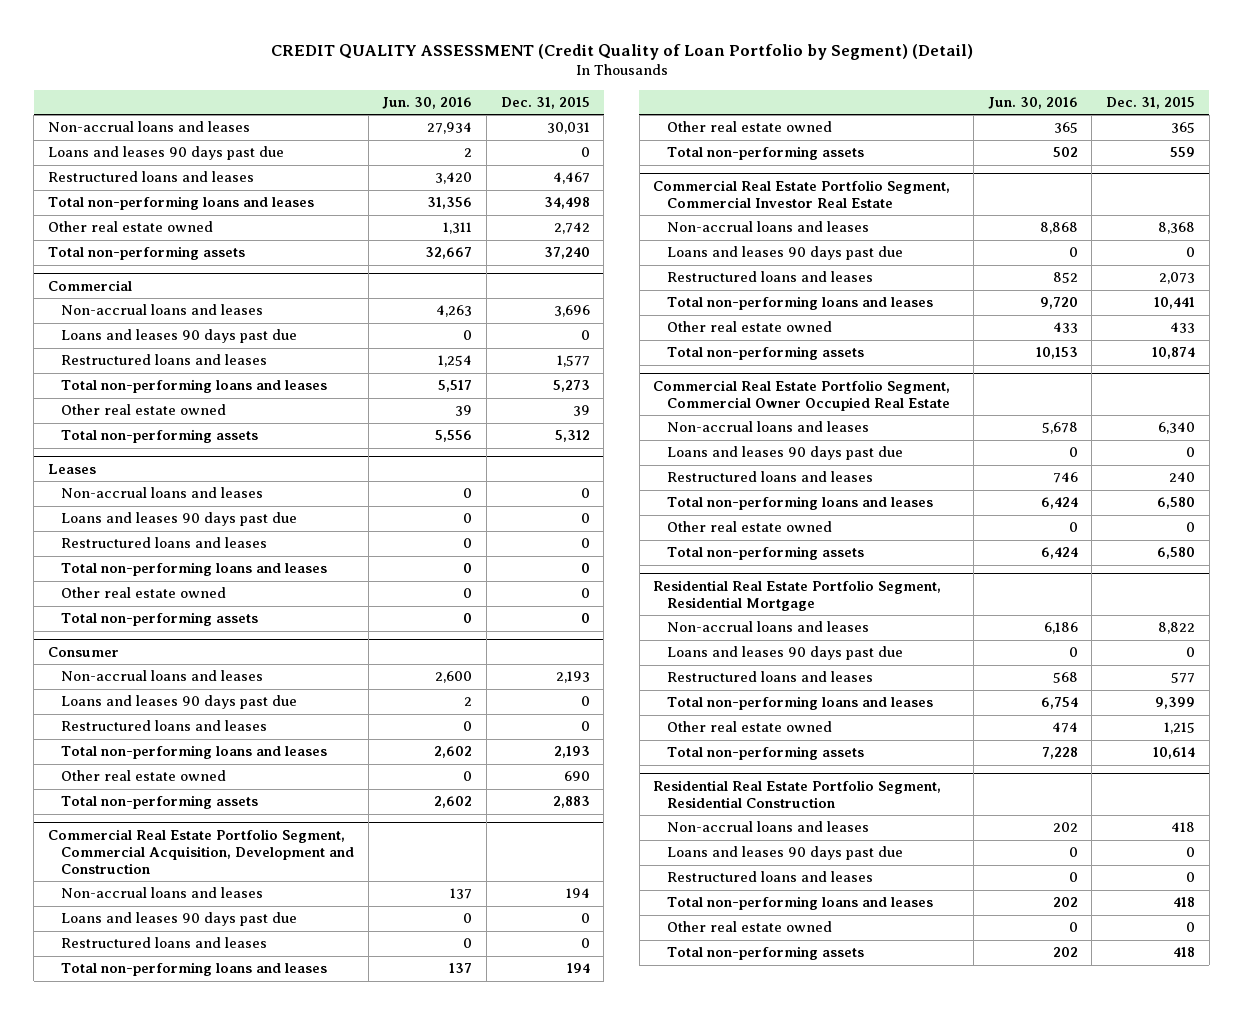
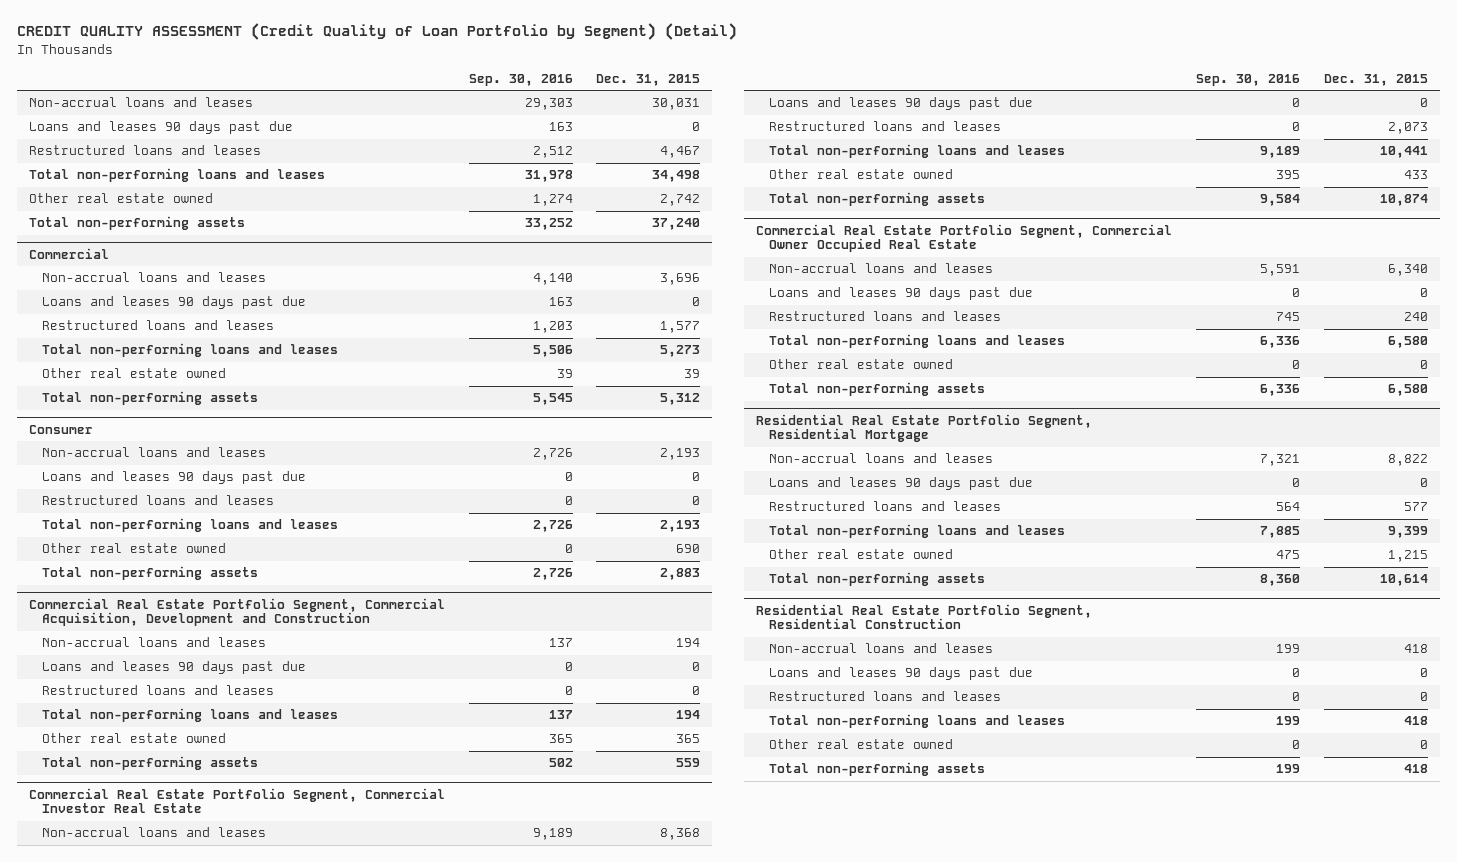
[382,96,473,109] Jun. 30, 2016 -> none
none -> [468,73,573,86] Sep. 30, 2016
[47,463,96,474] Leases -> none
[61,487,264,499] Non-accrual loans and leases -> none
[61,512,298,527] Loans and leases 90 days past due -> none
[61,537,268,549] Restructured loans and leases -> none
[61,562,328,577] Total non-performing loans and leases -> none
[61,587,227,599] Other real estate owned -> none
[61,612,259,627] Total non-performing assets -> none

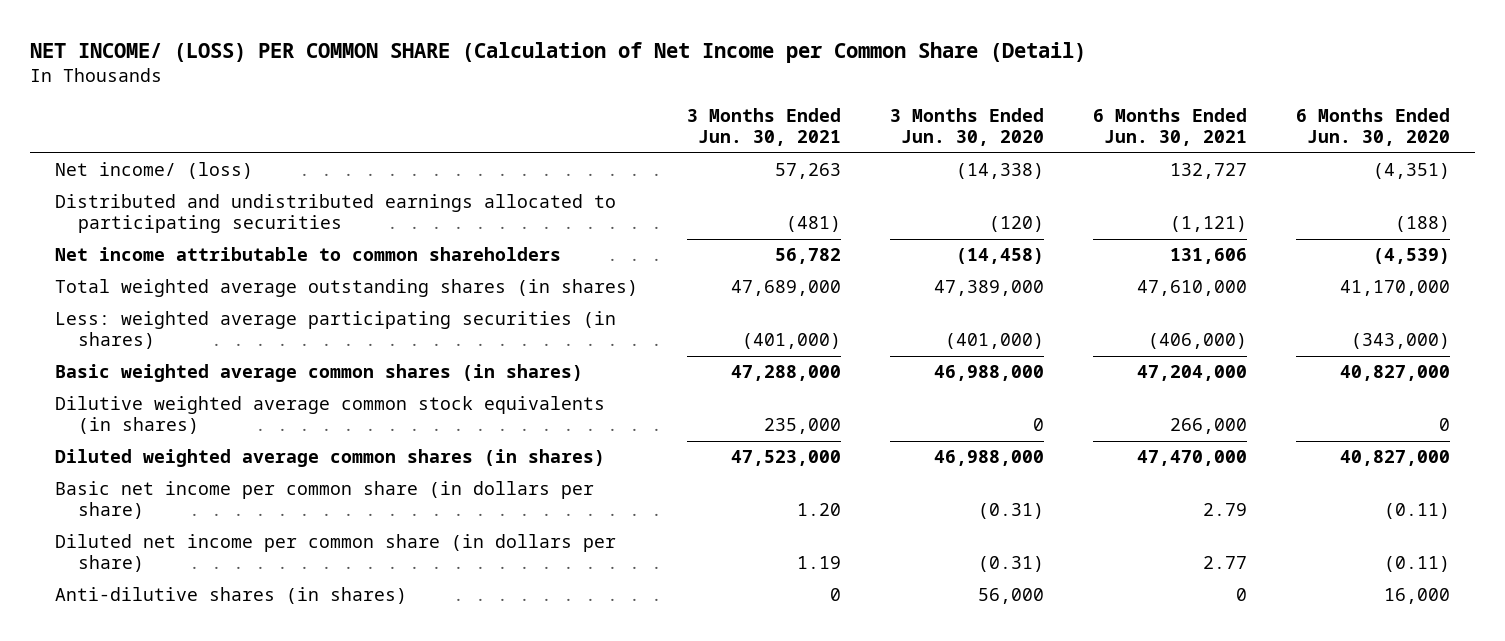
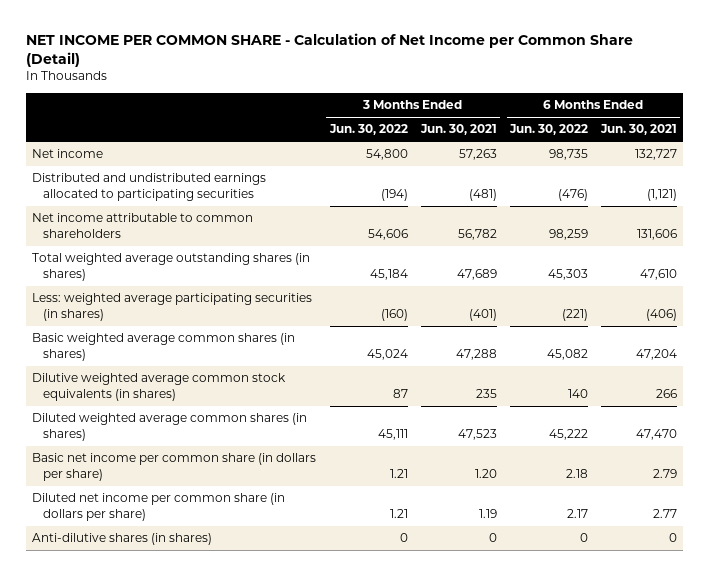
[30,41,1087,63] NET INCOME/ (LOSS) PER COMMON SHARE (Calculation of Net Income per Common Share (Detail) -> [25,32,633,67] NET INCOME PER COMMON SHARE - Calculation of Net Income per Common Share (Detail)
[890,108,1045,147] 3 Months Ended Jun. 30, 2020 -> none
[1296,108,1451,147] 6 Months Ended Jun. 30, 2020 -> none
none -> [328,124,408,136] Jun. 30, 2022
none -> [508,124,588,136] Jun. 30, 2022
[54,162,253,180] Net income/ (loss) -> [32,149,104,159] Net income
[730,280,841,297] 47,689,000 -> [456,269,497,281] 47,689
[1137,280,1248,297] 47,610,000 -> [639,269,677,281] 47,610
[741,333,841,350] (401,000) -> [468,309,497,322] (401)
[1148,333,1248,350] (406,000) -> [645,309,677,322] (406)
[730,365,841,382] 47,288,000 -> [455,349,497,361] 47,288
[1137,365,1248,382] 47,204,000 -> [635,349,677,361] 47,204
[763,418,841,435] 235,000 -> [475,389,497,399] 235
[1170,418,1248,435] 266,000 -> [655,389,677,399] 266
[730,450,841,467] 47,523,000 -> [457,429,497,441] 47,523
[1137,450,1248,467] 47,470,000 -> [635,429,677,441] 47,470

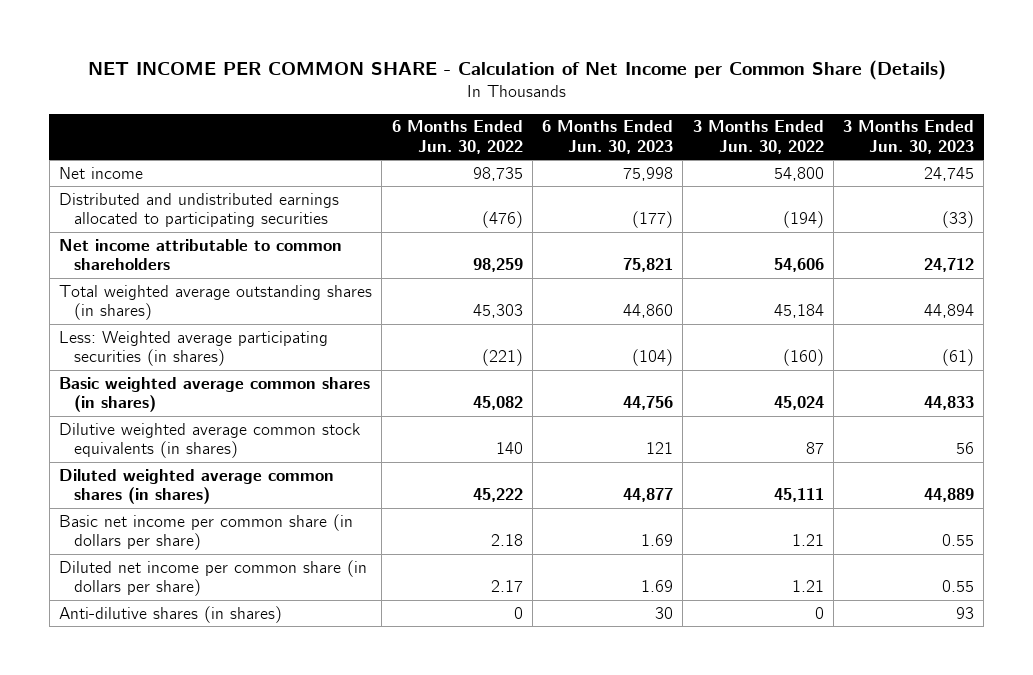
[25,32,633,67] NET INCOME PER COMMON SHARE - Calculation of Net Income per Common Share (Detail) -> [87,59,946,80] NET INCOME PER COMMON SHARE - Calculation of Net Income per Common Share (Details)
[419,124,497,136] Jun. 30, 2021 -> none
[599,124,677,136] Jun. 30, 2021 -> none
none -> [542,120,674,154] 6 Months Ended Jun. 30, 2023
none -> [843,120,975,154] 3 Months Ended Jun. 30, 2023
[32,293,313,322] Less: weighted average participating securities (in shares) -> [59,330,329,367] Less: Weighted average participating securities (in shares)

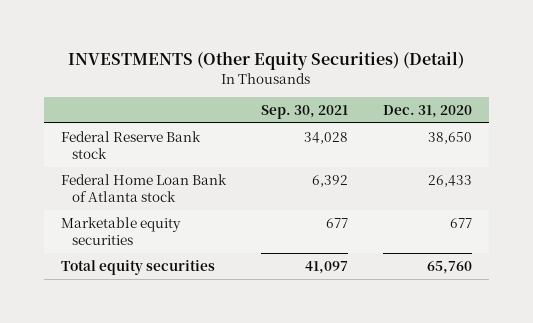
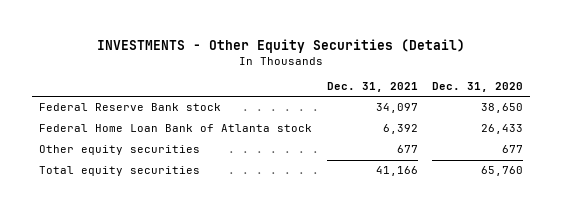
[68,50,465,70] INVESTMENTS (Other Equity Securities) (Detail) -> [97,38,466,53] INVESTMENTS - Other Equity Securities (Detail)
[260,105,348,120] Sep. 30, 2021 -> none
none -> [326,82,418,93] Dec. 31, 2021
[61,216,182,245] Marketable equity securities -> [39,145,201,156] Other equity securities

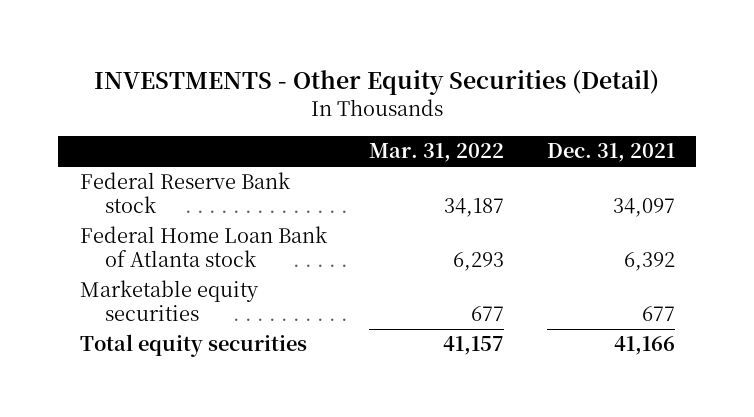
[431,82,523,93] Dec. 31, 2020 -> none
none -> [369,143,505,163] Mar. 31, 2022
[39,145,201,156] Other equity securities -> [79,280,259,322] Marketable equity securities

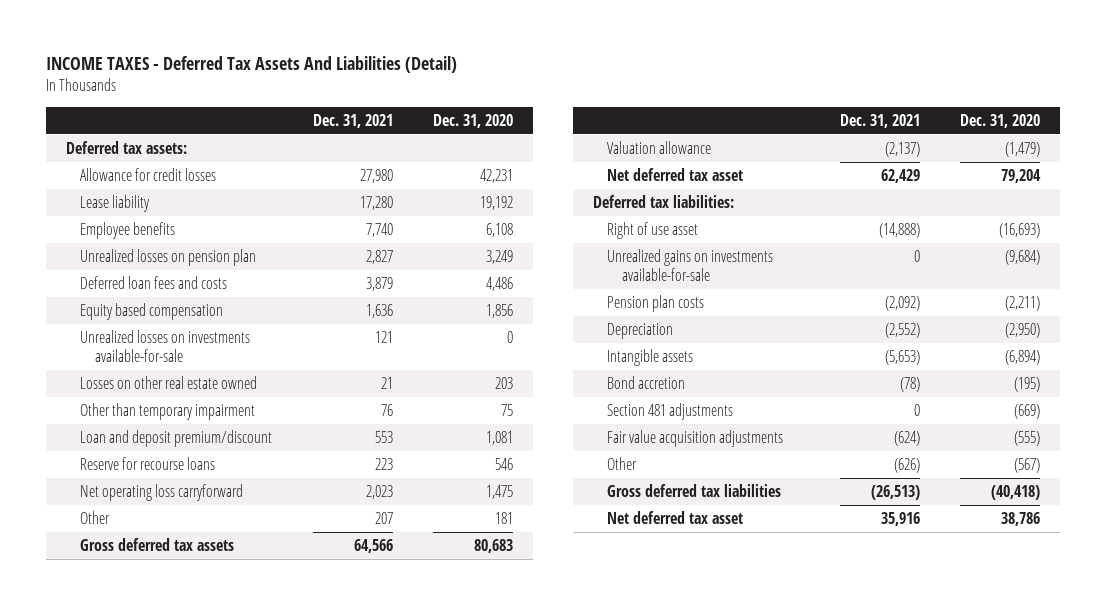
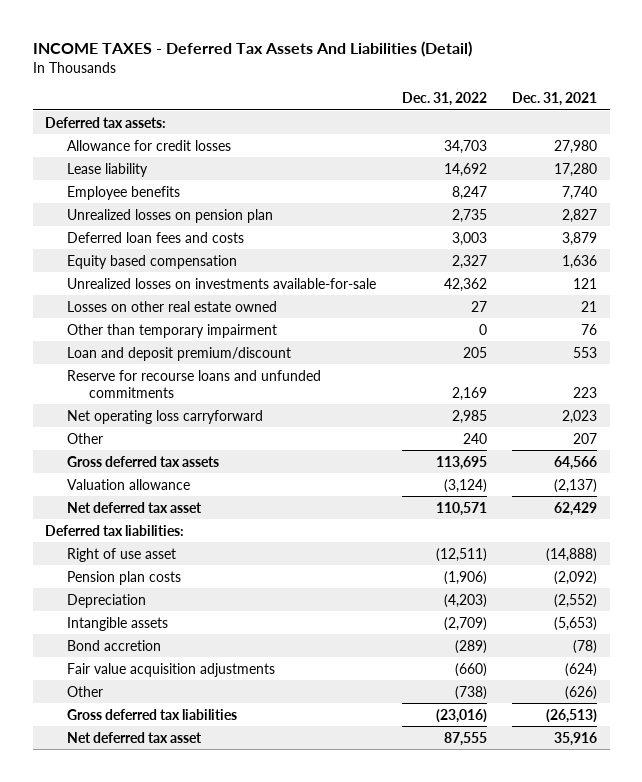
[433,113,514,128] Dec. 31, 2020 -> none
none -> [401,91,487,106] Dec. 31, 2022
[80,457,216,471] Reserve for recourse loans -> [67,369,322,398] Reserve for recourse loans and unfunded commitments
[607,249,774,282] Unrealized gains on investments available-for-sale -> none
[607,403,734,421] Section 481 adjustments -> none

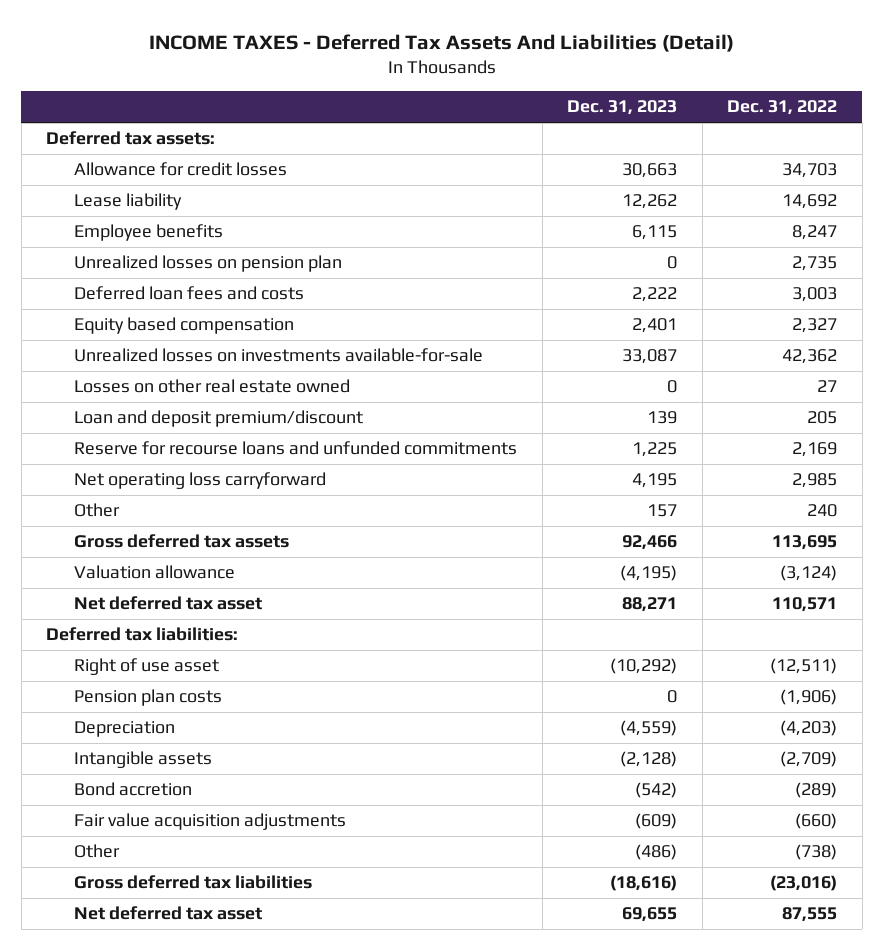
[511,91,597,106] Dec. 31, 2021 -> none
none -> [567,100,678,116] Dec. 31, 2023
[67,323,278,338] Other than temporary impairment -> none

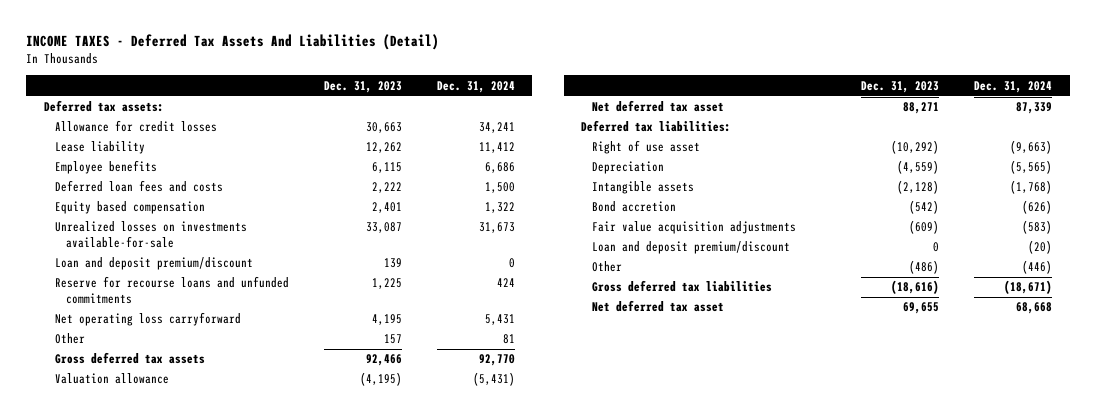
[727,100,838,116] Dec. 31, 2022 -> none
none -> [436,80,515,93] Dec. 31, 2024
[74,255,343,273] Unrealized losses on pension plan -> none
[74,379,351,394] Losses on other real estate owned -> none
[74,689,223,707] Pension plan costs -> none
none -> [592,241,791,255] Loan and deposit premium/discount

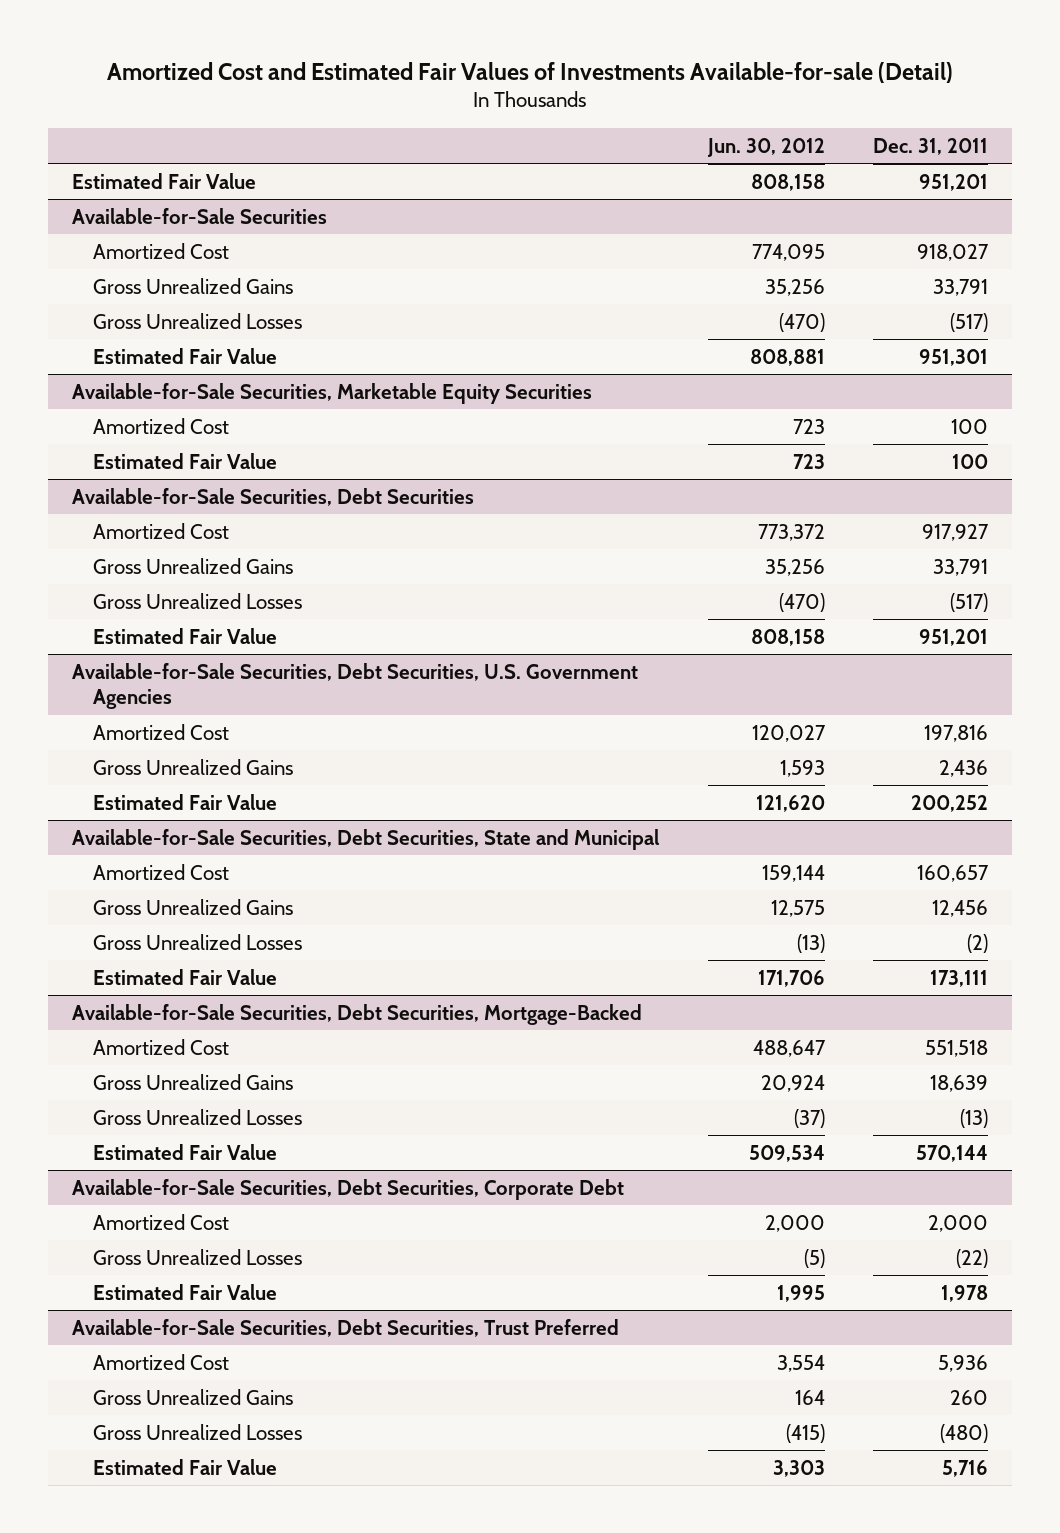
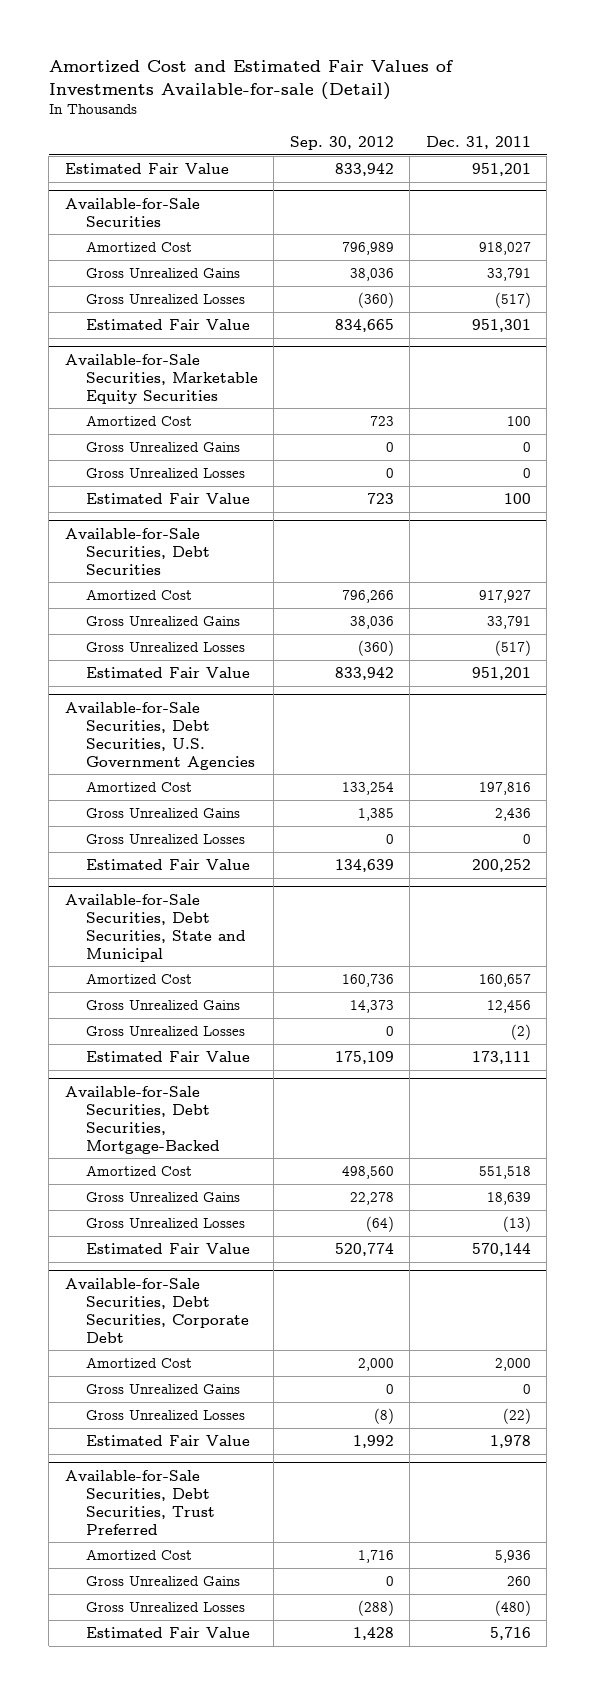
[706,137,825,157] Jun. 30, 2012 -> none
none -> [289,136,394,151] Sep. 30, 2012
none -> [85,441,240,452] Gross Unrealized Gains
none -> [85,467,245,478] Gross Unrealized Losses
none -> [85,833,245,844] Gross Unrealized Losses
none -> [85,1383,240,1394] Gross Unrealized Gains

